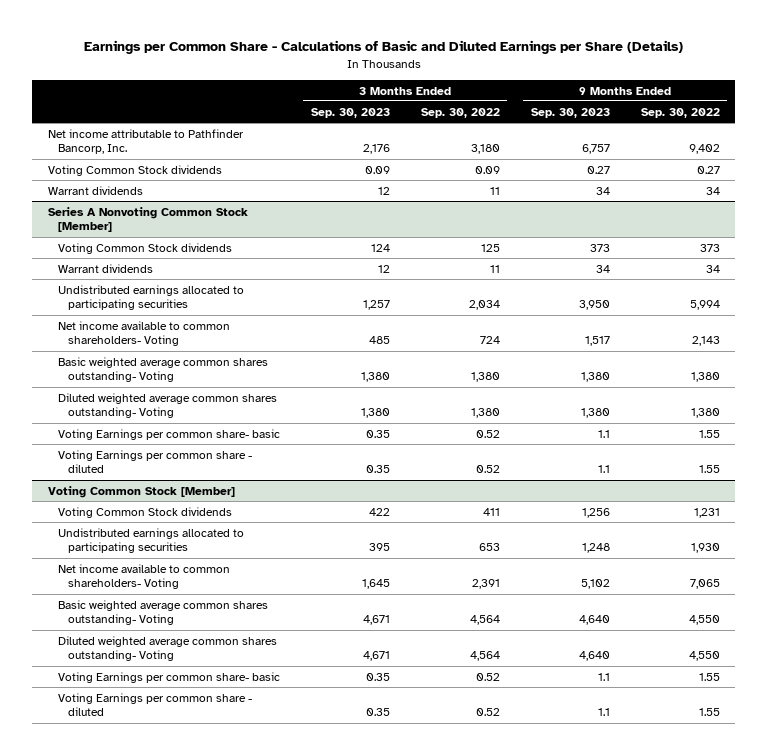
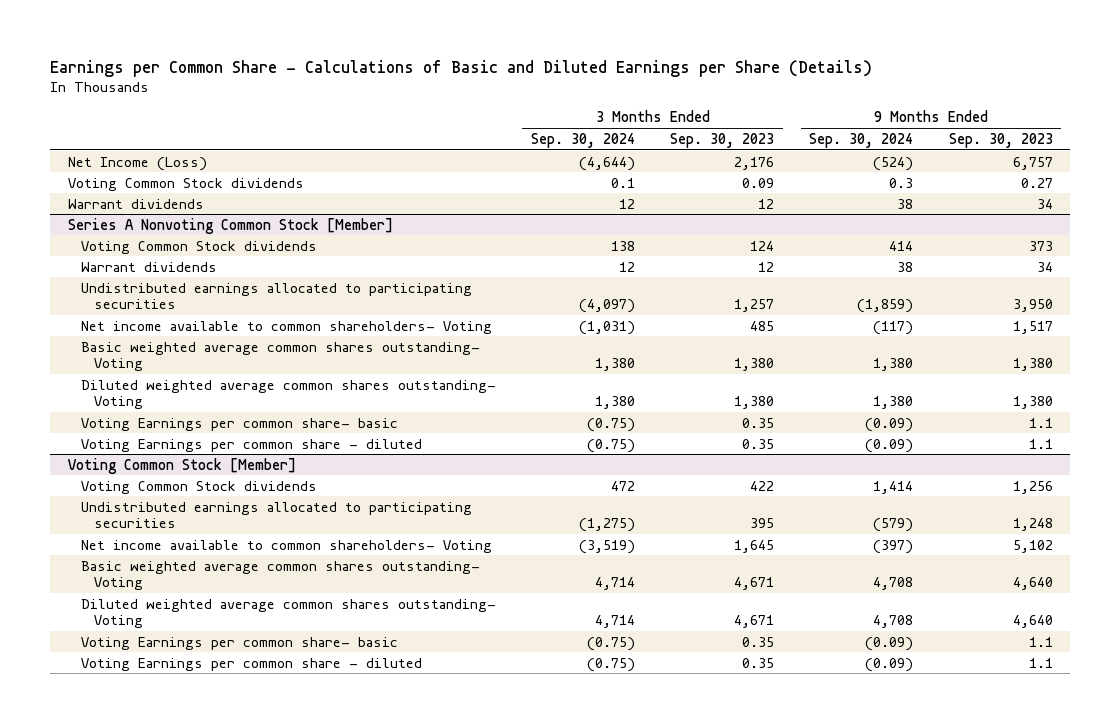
[420,107,500,118] Sep. 30, 2022 -> none
[640,107,720,118] Sep. 30, 2022 -> none
none -> [531,132,636,148] Sep. 30, 2024
none -> [809,132,914,148] Sep. 30, 2024
[47,128,244,155] Net income attributable to Pathfinder Bancorp, Inc. -> [67,156,207,171] Net Income (Loss)

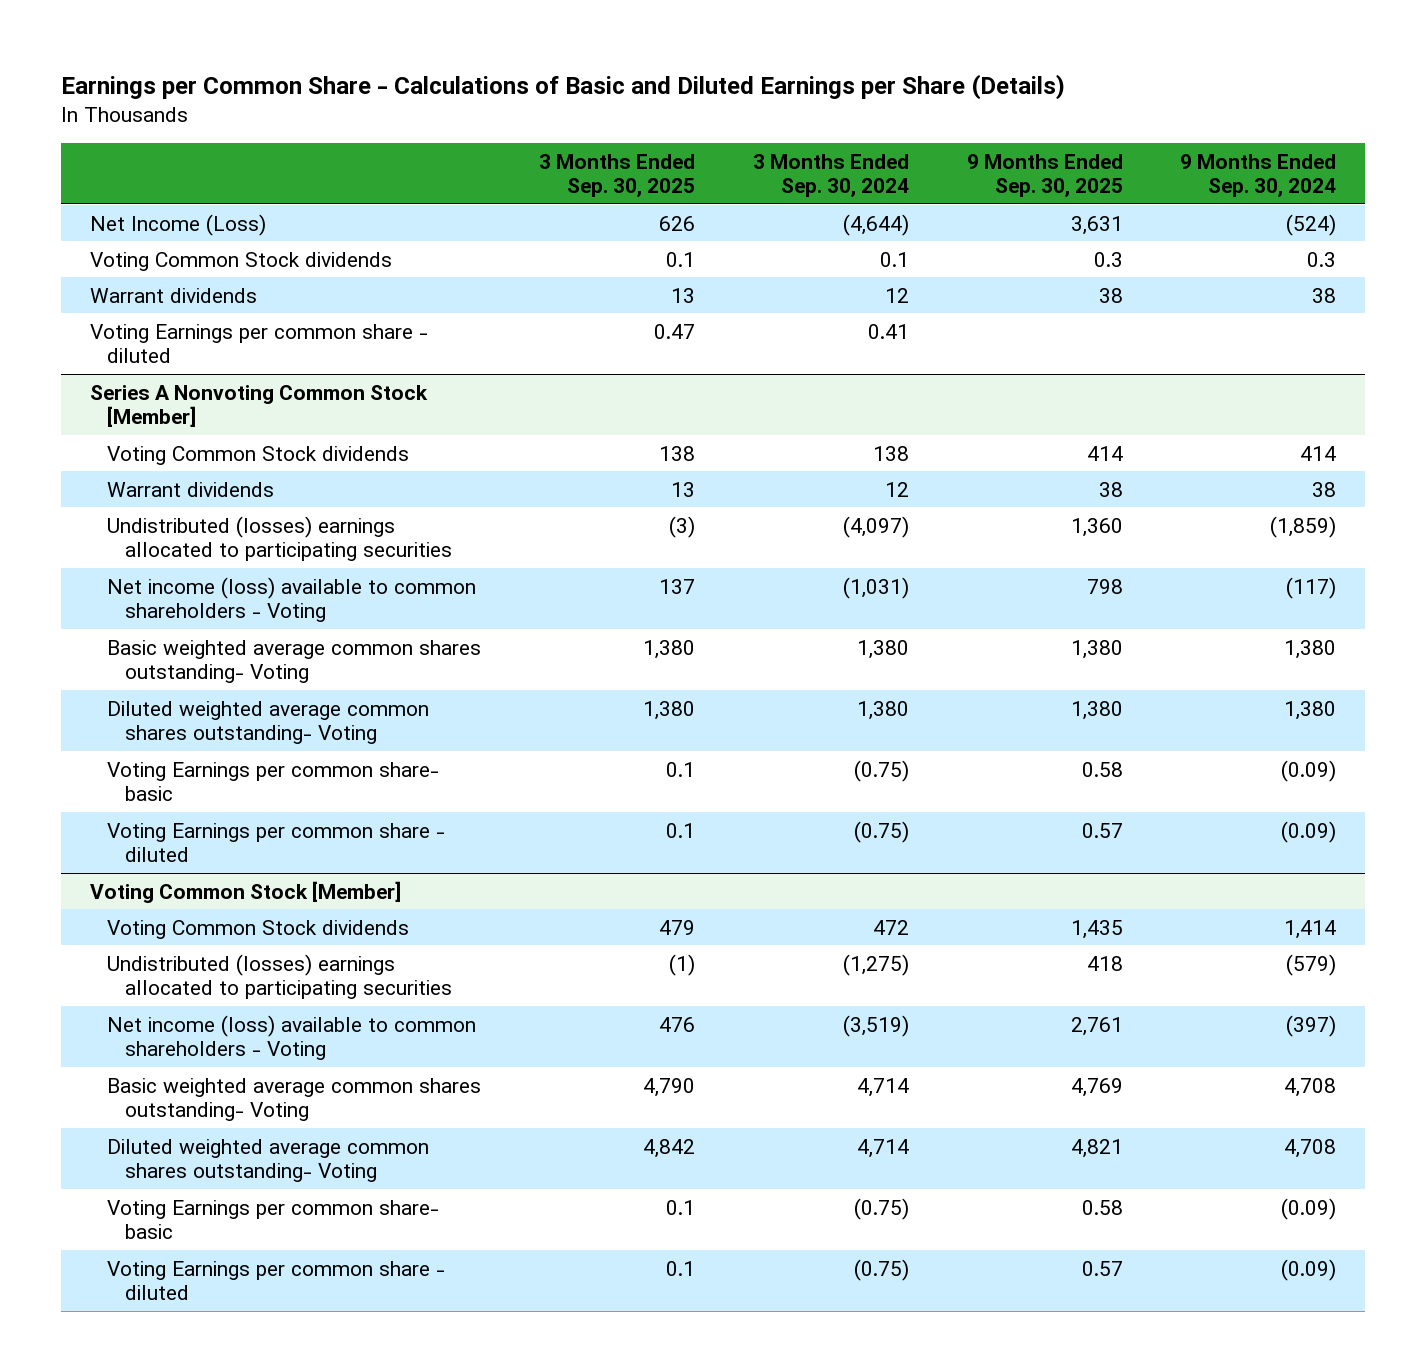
[670,132,775,148] Sep. 30, 2023 -> none
[948,132,1053,148] Sep. 30, 2023 -> none
none -> [539,153,696,198] 3 Months Ended Sep. 30, 2025
none -> [966,153,1123,198] 9 Months Ended Sep. 30, 2025
none -> [90,323,429,363] Voting Earnings per common share - diluted
[80,282,472,310] Undistributed earnings allocated to participating securities -> [107,515,452,561] Undistributed (losses) earnings allocated to participating securities
[80,320,492,334] Net income available to common shareholders- Voting -> [107,576,477,622] Net income (loss) available to common shareholders - Voting
[80,501,472,529] Undistributed earnings allocated to participating securities -> [107,953,452,999] Undistributed (losses) earnings allocated to participating securities
[80,539,492,553] Net income available to common shareholders- Voting -> [107,1014,477,1060] Net income (loss) available to common shareholders - Voting

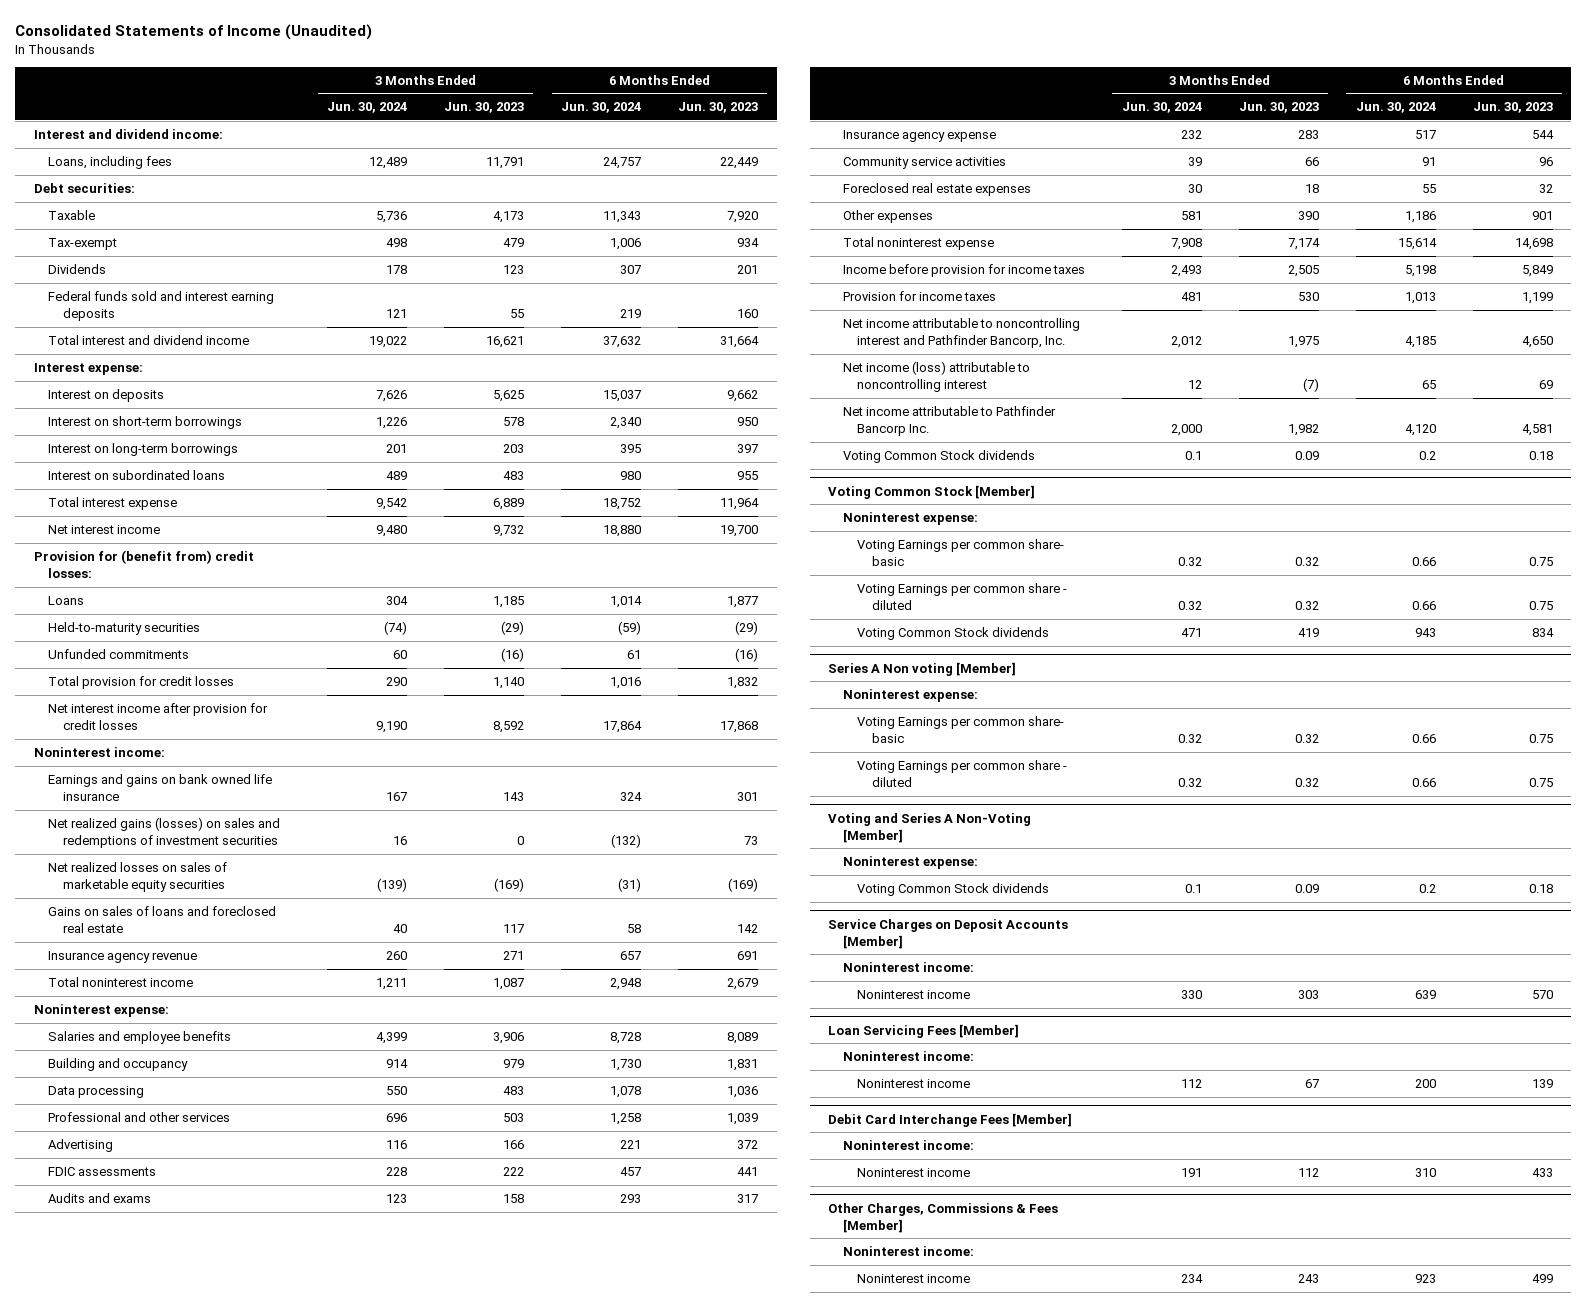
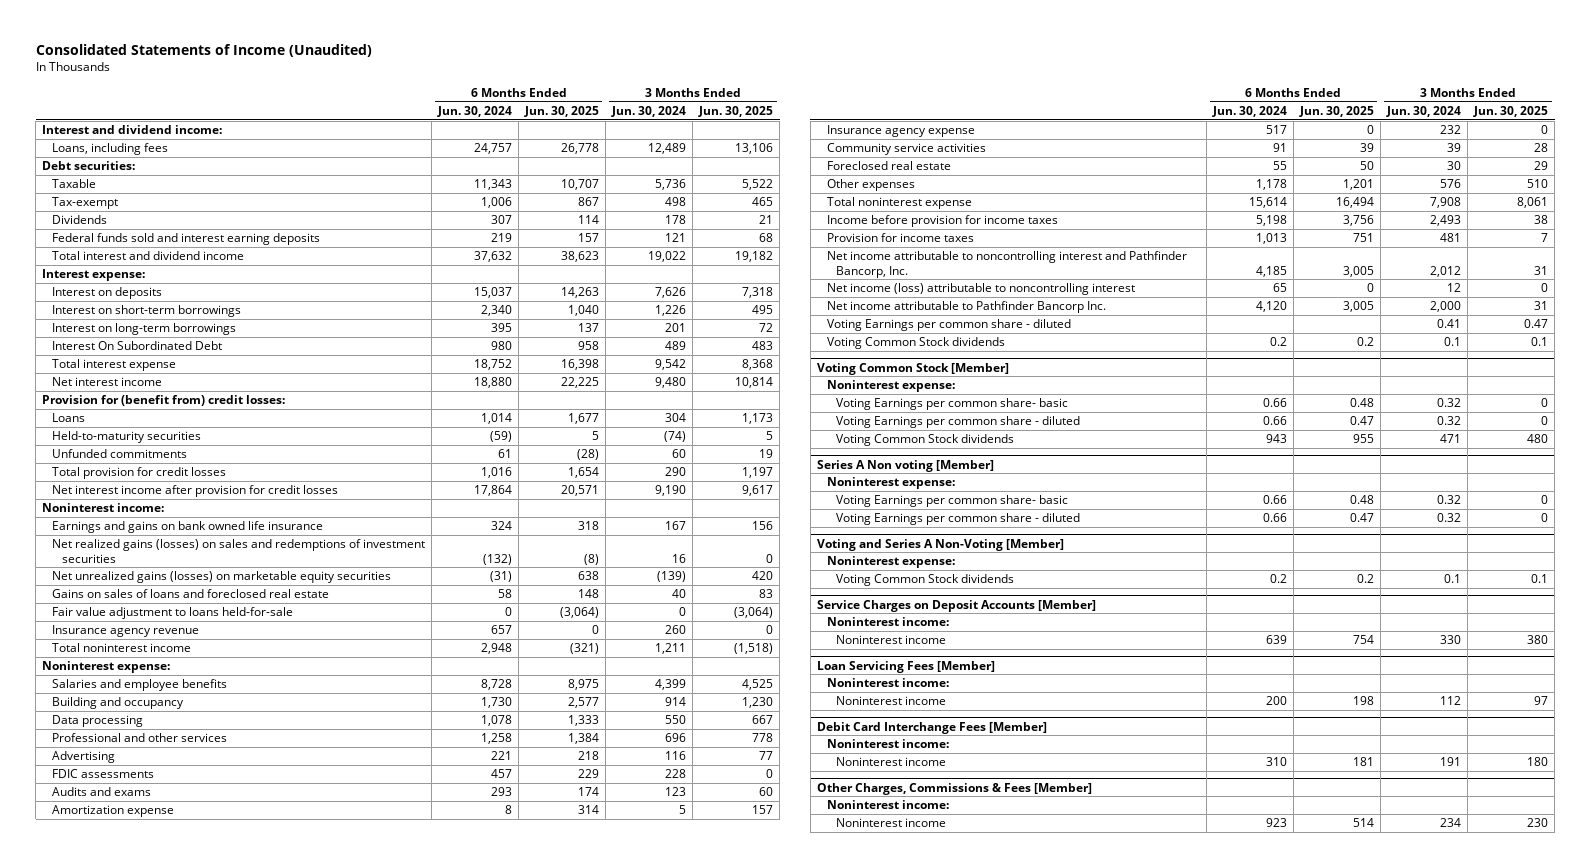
[444,102,525,114] Jun. 30, 2023 -> none
[678,102,759,114] Jun. 30, 2023 -> none
none -> [524,105,600,117] Jun. 30, 2025
none -> [698,105,774,117] Jun. 30, 2025
[48,469,226,480] Interest on subordinated loans -> [51,341,222,351] Interest On Subordinated Debt
[48,861,228,893] Net realized losses on sales of marketable equity securities -> [51,571,391,584] Net unrealized gains (losses) on marketable equity securities
none -> [51,607,293,620] Fair value adjustment to loans held-for-sale
none -> [51,805,174,818] Amortization expense
[842,182,1031,196] Foreclosed real estate expenses -> [826,161,951,171] Foreclosed real estate
[1180,210,1202,220] 581 -> [1440,179,1462,189] 576
[1404,210,1436,223] 1,186 -> [1255,179,1287,191] 1,178
none -> [826,319,1071,332] Voting Earnings per common share - diluted

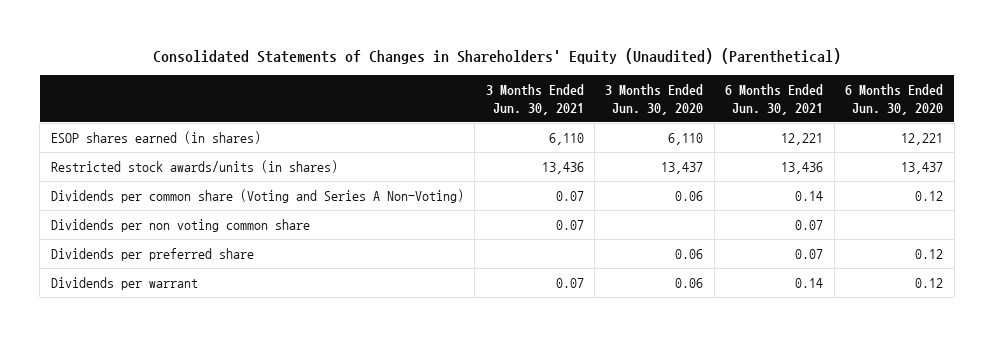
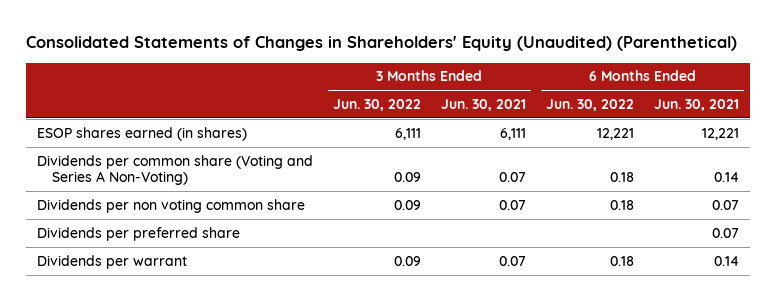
[605,84,704,115] 3 Months Ended Jun. 30, 2020 -> none
[845,84,944,115] 6 Months Ended Jun. 30, 2020 -> none
none -> [332,99,421,112] Jun. 30, 2022
none -> [546,99,635,112] Jun. 30, 2022
[50,159,338,173] Restricted stock awards/units (in shares) -> none
[548,132,584,145] 6,110 -> [499,127,526,140] 6,111

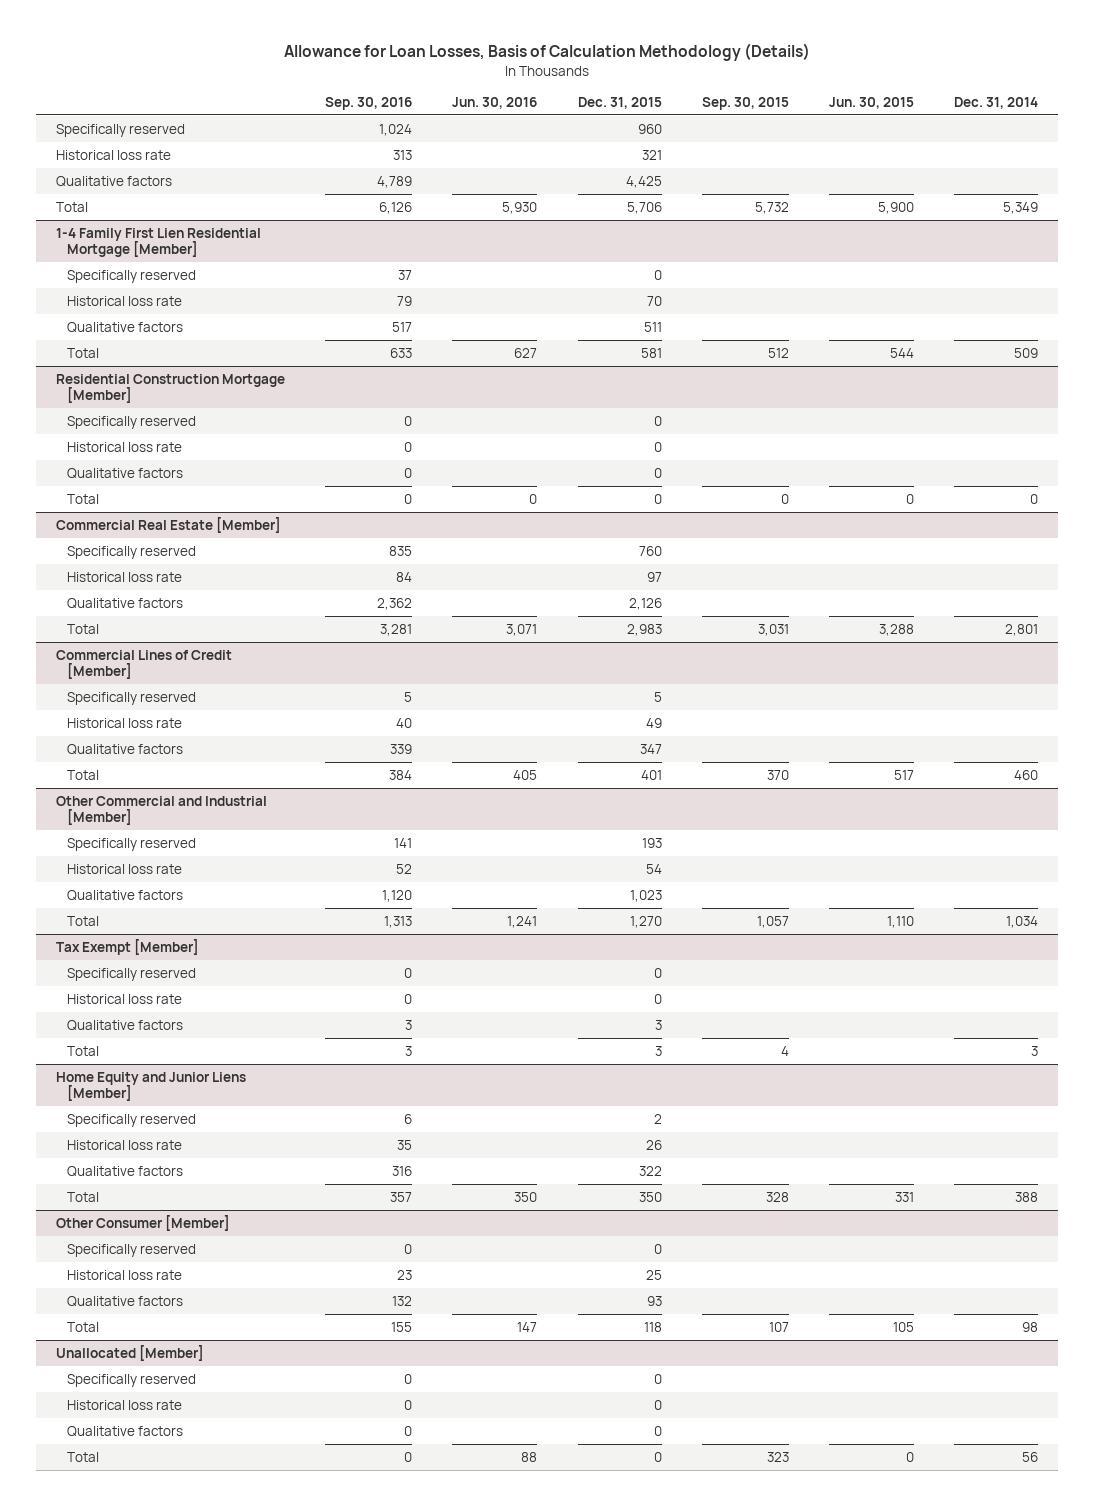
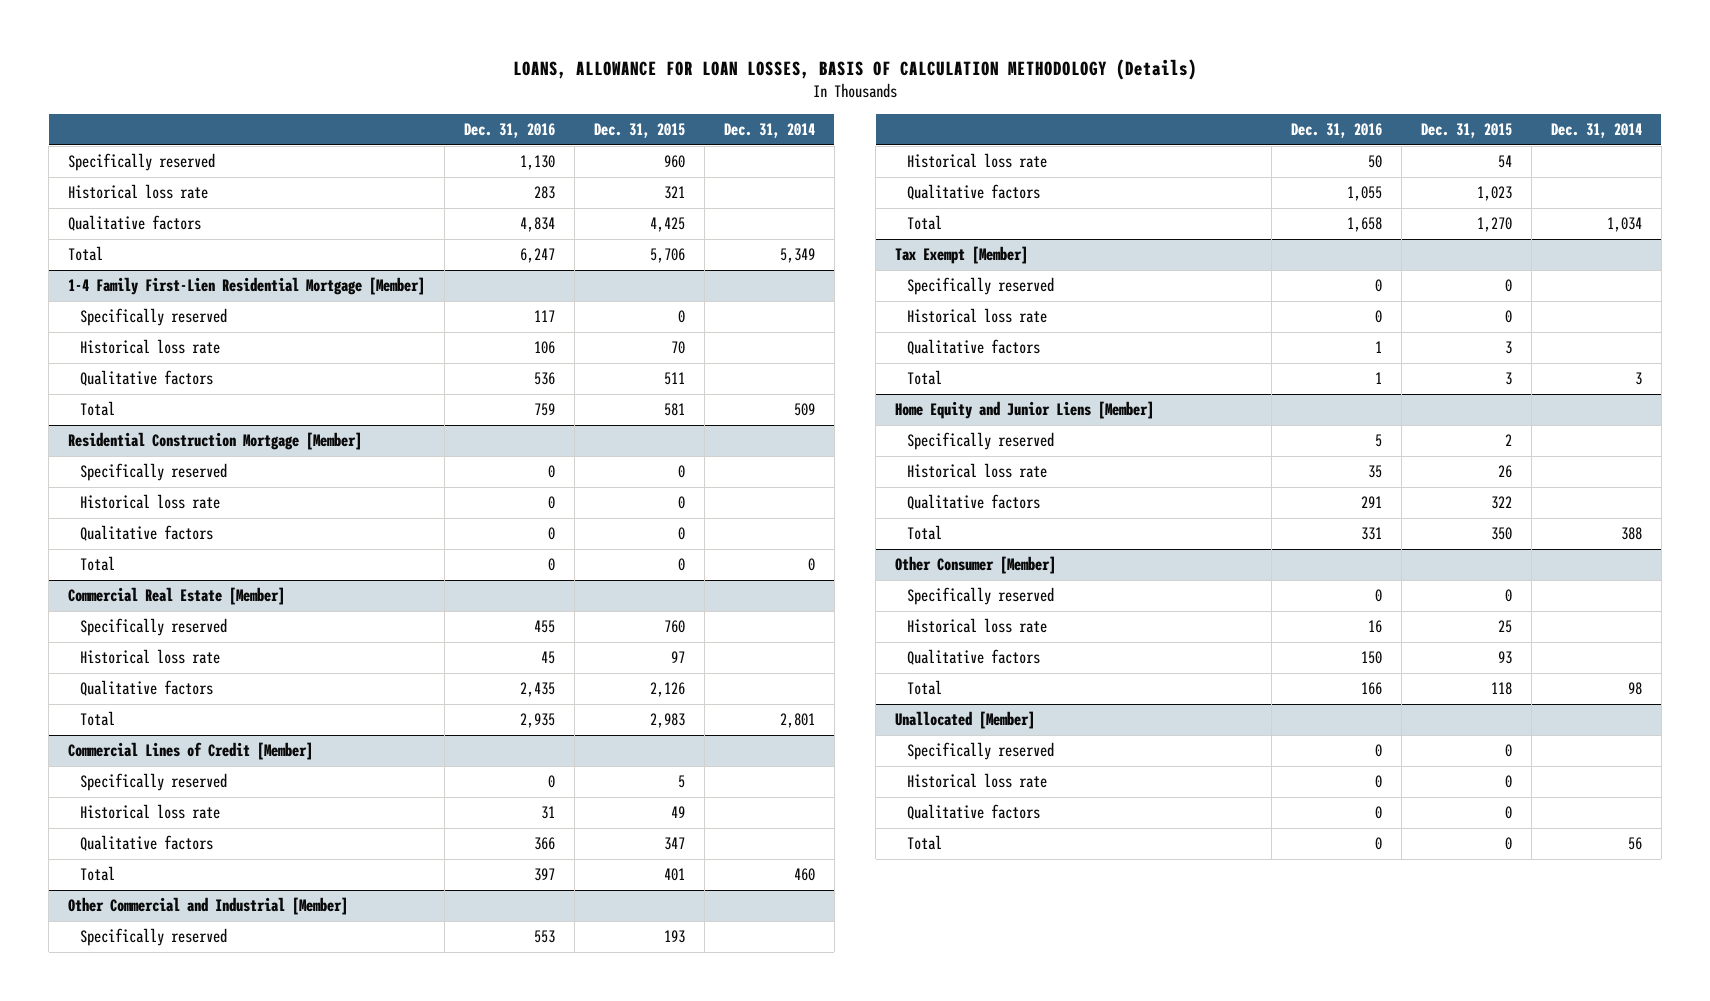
[284,43,811,62] Allowance for Loan Losses, Basis of Calculation Methodology (Details) -> [513,58,1198,80] LOANS, ALLOWANCE FOR LOAN LOSSES, BASIS OF CALCULATION METHODOLOGY (Details)
[325,96,413,110] Sep. 30, 2016 -> none
[452,96,538,109] Jun. 30, 2016 -> none
[701,96,789,110] Sep. 30, 2015 -> none
[828,96,914,109] Jun. 30, 2015 -> none
none -> [464,123,556,139] Dec. 31, 2016
[56,227,262,258] 1-4 Family First Lien Residential Mortgage [Member] -> [68,277,426,296] 1-4 Family First-Lien Residential Mortgage [Member]

